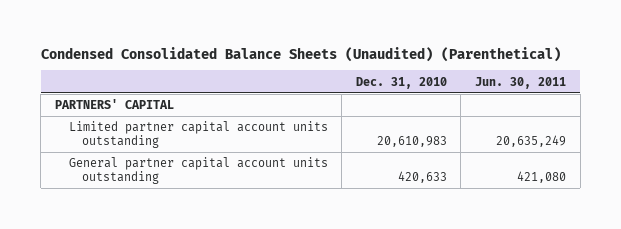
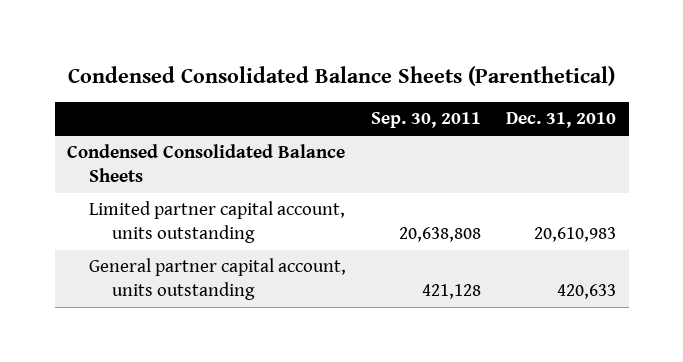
[40,46,561,62] Condensed Consolidated Balance Sheets (Unaudited) (Parenthetical) -> [67,66,615,87] Condensed Consolidated Balance Sheets (Parenthetical)
[475,76,567,89] Jun. 30, 2011 -> none
none -> [371,112,482,129] Sep. 30, 2011
[54,99,174,110] PARTNERS' CAPITAL -> none
none -> [67,144,346,183] Condensed Consolidated Balance Sheets
[68,121,328,149] Limited partner capital account units outstanding -> [89,201,346,244] Limited partner capital account, units outstanding
[68,157,328,185] General partner capital account units outstanding -> [89,258,347,301] General partner capital account, units outstanding

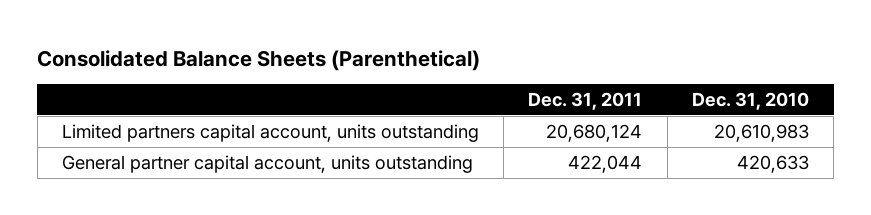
[67,66,615,87] Condensed Consolidated Balance Sheets (Parenthetical) -> [37,49,481,71] Consolidated Balance Sheets (Parenthetical)
[371,112,482,129] Sep. 30, 2011 -> none
none -> [528,91,643,110] Dec. 31, 2011
[67,144,346,183] Condensed Consolidated Balance Sheets -> none
[89,201,346,244] Limited partner capital account, units outstanding -> [61,123,479,142] Limited partners capital account, units outstanding

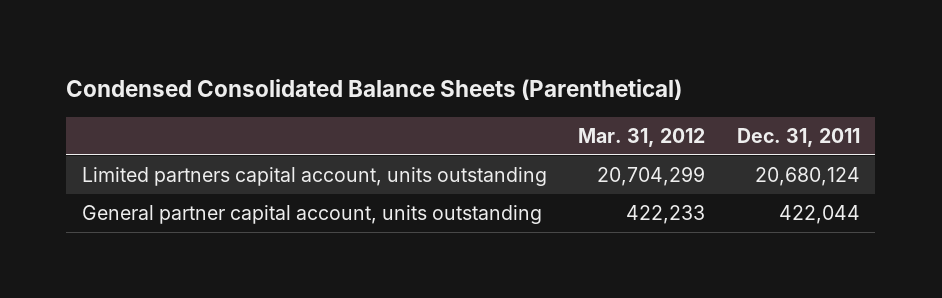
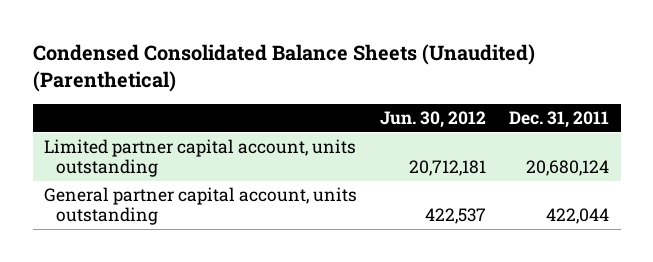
[66,78,683,100] Condensed Consolidated Balance Sheets (Parenthetical) -> [32,43,535,92] Condensed Consolidated Balance Sheets (Unaudited) (Parenthetical)
[578,127,706,147] Mar. 31, 2012 -> none
none -> [380,111,487,129] Jun. 30, 2012
[82,167,548,187] Limited partners capital account, units outstanding -> [44,139,357,178] Limited partner capital account, units outstanding

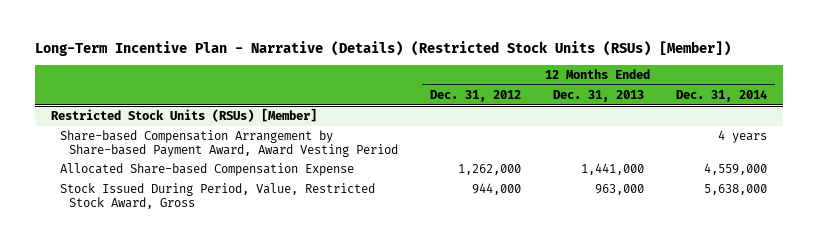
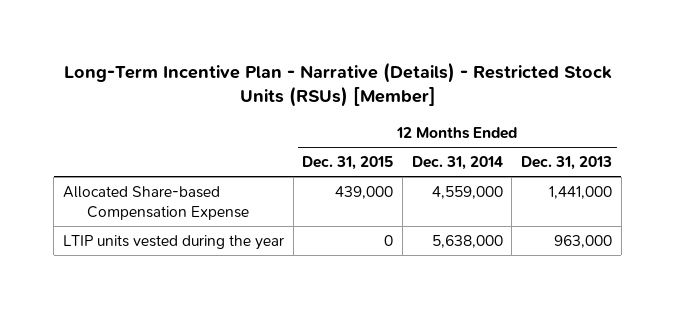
[35,41,732,57] Long-Term Incentive Plan - Narrative (Details) (Restricted Stock Units (RSUs) [Member]) -> [63,61,612,108] Long-Term Incentive Plan - Narrative (Details) - Restricted Stock Units (RSUs) [Member]
[429,89,521,102] Dec. 31, 2012 -> none
none -> [302,156,394,171] Dec. 31, 2015
[51,107,318,122] Restricted Stock Units (RSUs) [Member] -> none
[60,129,398,157] Share-based Compensation Arrangement by Share-based Payment Award, Award Vesting Period -> none
[60,182,376,209] Stock Issued During Period, Value, Restricted Stock Award, Gross -> [62,234,284,250] LTIP units vested during the year

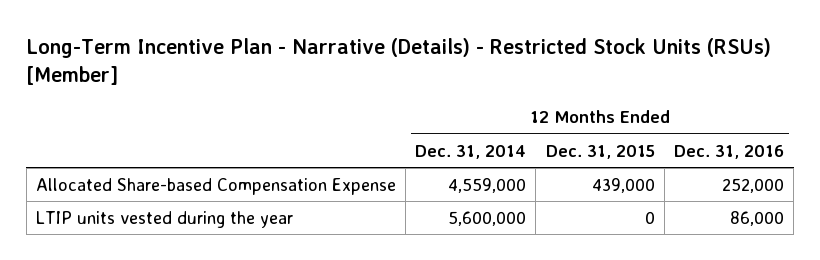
[521,156,613,171] Dec. 31, 2013 -> none
none -> [673,144,784,159] Dec. 31, 2016
[431,234,503,248] 5,638,000 -> [448,210,527,226] 5,600,000

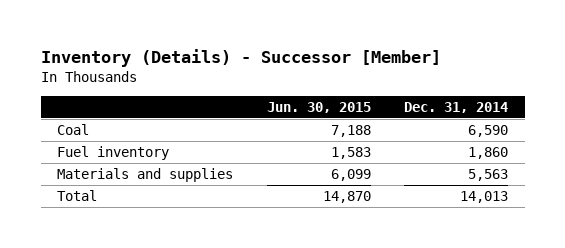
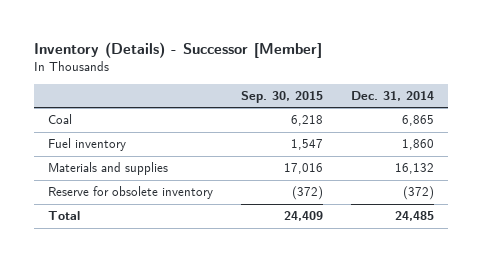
[266,102,371,114] Jun. 30, 2015 -> none
none -> [241,91,324,104] Sep. 30, 2015
[467,125,508,138] 6,590 -> [401,115,434,127] 6,865
[467,169,508,182] 5,563 -> [394,163,434,175] 16,132
none -> [48,186,214,200] Reserve for obsolete inventory
[459,191,508,204] 14,013 -> [394,211,434,222] 24,485

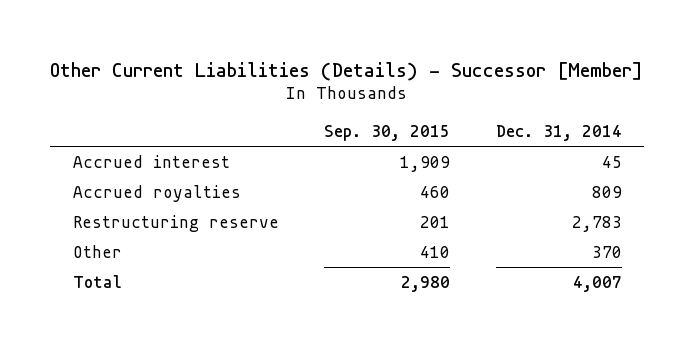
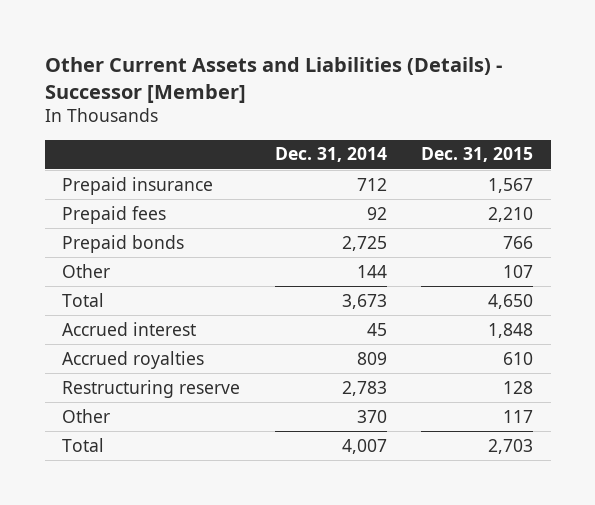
[50,61,644,81] Other Current Liabilities (Details) - Successor [Member] -> [44,56,502,103] Other Current Assets and Liabilities (Details) - Successor [Member]
[324,125,451,142] Sep. 30, 2015 -> none
none -> [421,147,534,163] Dec. 31, 2015
none -> [62,176,214,195] Prepaid insurance
none -> [62,205,167,224] Prepaid fees
none -> [62,234,185,253] Prepaid bonds
none -> [62,263,111,278] Other
none -> [62,292,105,307] Total

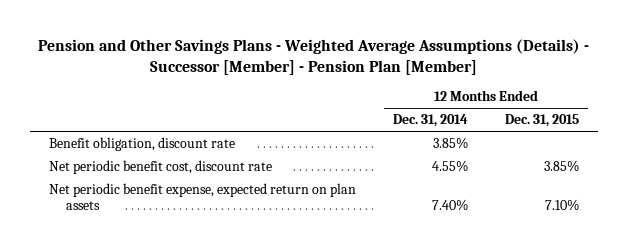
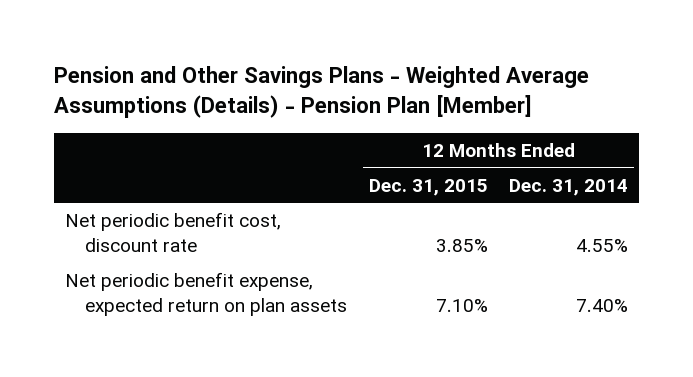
[37,39,589,75] Pension and Other Savings Plans - Weighted Average Assumptions (Details) - Successor [Member] - Pension Plan [Member] -> [53,66,589,119] Pension and Other Savings Plans - Weighted Average Assumptions (Details) - Pension Plan [Member]
[48,137,235,152] Benefit obligation, discount rate -> none

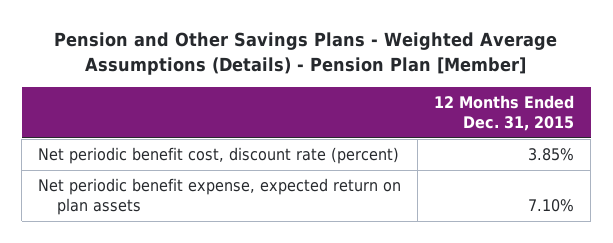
[509,178,629,196] Dec. 31, 2014 -> none
[64,212,281,252] Net periodic benefit cost, discount rate -> [38,147,400,165] Net periodic benefit cost, discount rate (percent)

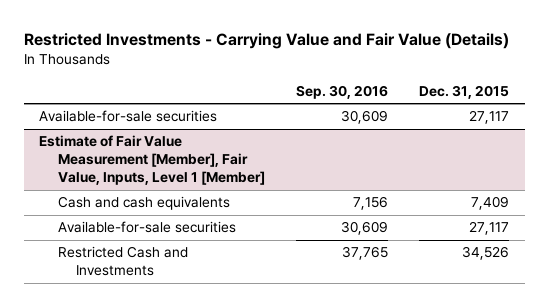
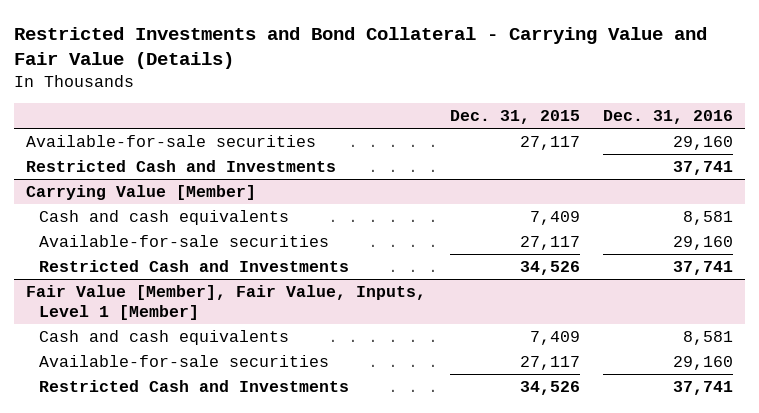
[23,33,509,50] Restricted Investments - Carrying Value and Fair Value (Details) -> [14,26,708,70] Restricted Investments and Bond Collateral - Carrying Value and Fair Value (Details)
[295,84,388,99] Sep. 30, 2016 -> none
none -> [602,110,733,125] Dec. 31, 2016
[39,135,265,186] Estimate of Fair Value Measurement [Member], Fair Value, Inputs, Level 1 [Member] -> none
none -> [26,159,337,172] Restricted Cash and Investments
none -> [26,184,257,200] Carrying Value [Member]
none -> [26,284,427,321] Fair Value [Member], Fair Value, Inputs, Level 1 [Member]
none -> [38,329,289,345] Cash and cash equivalents
none -> [38,354,329,367] Available-for-sale securities
none -> [38,379,349,392] Restricted Cash and Investments

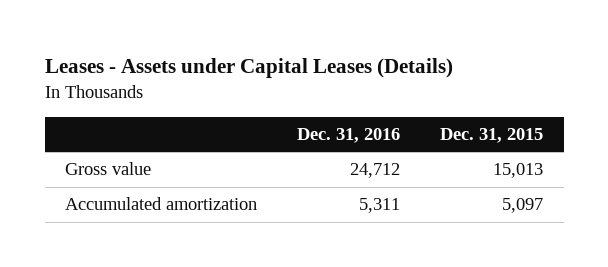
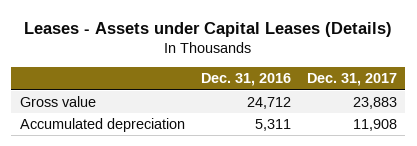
[440,127,544,143] Dec. 31, 2015 -> none
none -> [307,73,398,87] Dec. 31, 2017
[64,197,257,211] Accumulated amortization -> [19,118,185,133] Accumulated depreciation

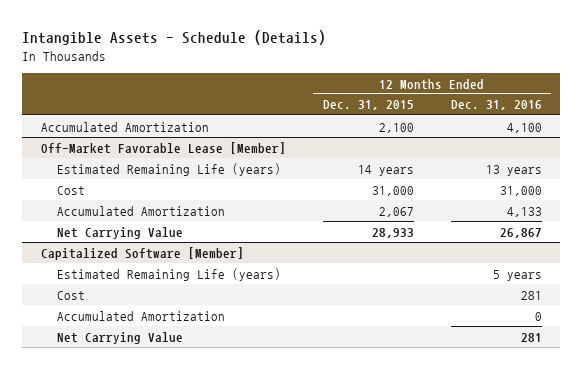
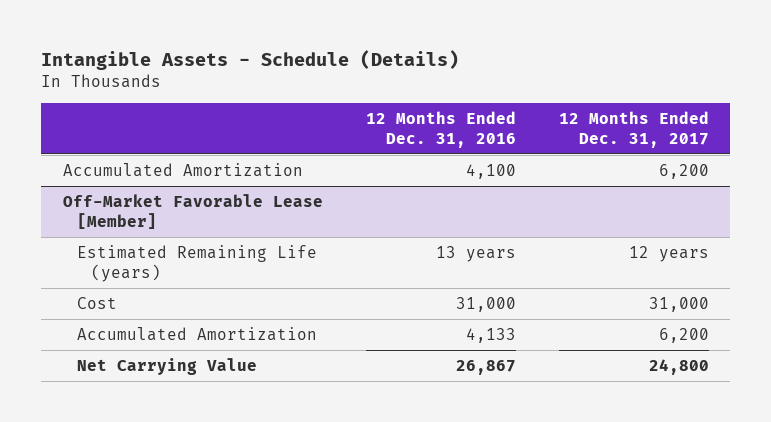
[322,100,414,111] Dec. 31, 2015 -> none
none -> [558,110,709,148] 12 Months Ended Dec. 31, 2017
[40,246,244,260] Capitalized Software [Member] -> none
[56,267,281,281] Estimated Remaining Life (years) -> none
[56,290,85,300] Cost -> none
[56,310,225,321] Accumulated Amortization -> none
[56,331,183,344] Net Carrying Value -> none

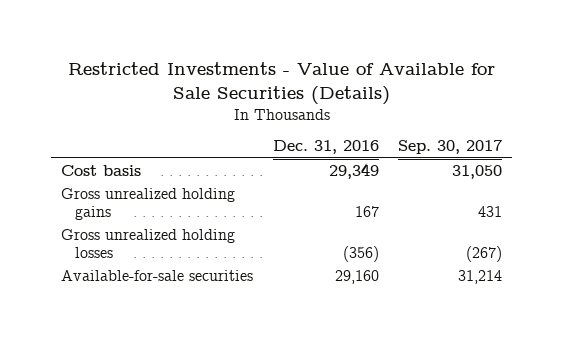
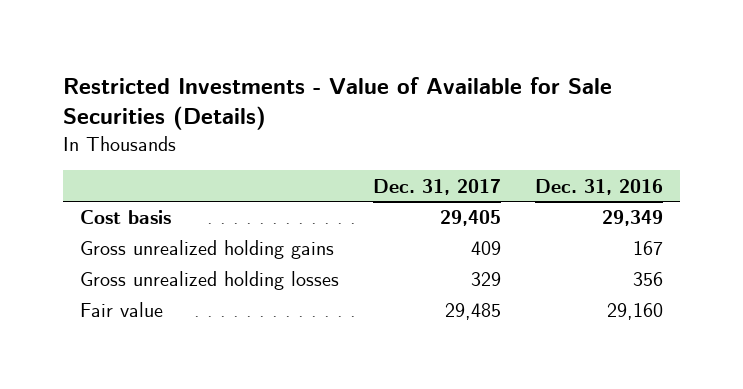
[398,140,503,155] Sep. 30, 2017 -> none
none -> [372,178,501,195] Dec. 31, 2017
[342,246,379,263] (356) -> [632,272,663,287] 356
[60,269,253,281] Available-for-sale securities -> [80,302,164,318] Fair value

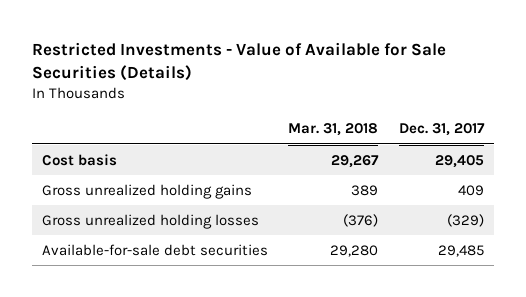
[534,178,663,195] Dec. 31, 2016 -> none
none -> [288,123,379,137] Mar. 31, 2018
[470,272,501,287] 329 -> [446,213,484,227] (329)
[80,302,164,318] Fair value -> [41,243,268,256] Available-for-sale debt securities

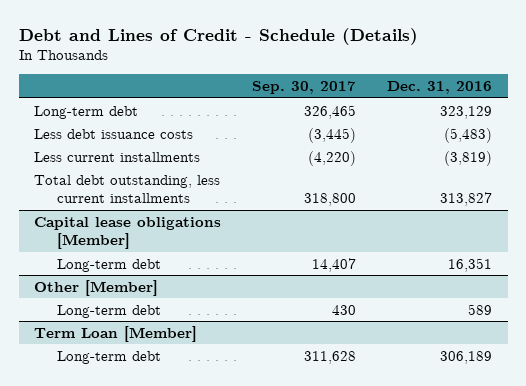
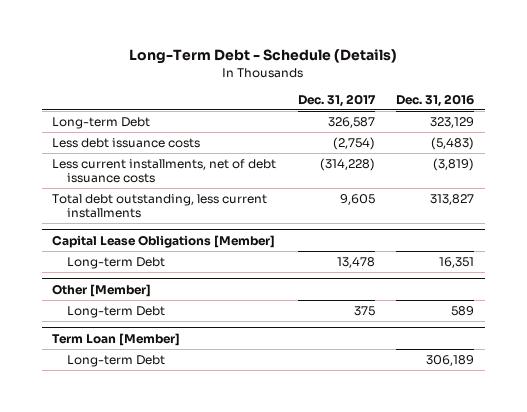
[18,27,418,45] Debt and Lines of Credit - Schedule (Details) -> [129,49,398,65] Long-Term Debt - Schedule (Details)
[252,81,357,95] Sep. 30, 2017 -> none
none -> [297,93,376,107] Dec. 31, 2017
[34,105,139,119] Long-term debt -> [52,117,151,130] Long-term Debt
[34,151,201,162] Less current installments -> [52,159,277,184] Less current installments, net of debt issuance costs
[34,216,222,249] Capital lease obligations [Member] -> [52,235,276,249] Capital Lease Obligations [Member]
[56,258,161,272] Long-term debt -> [66,257,165,270] Long-term Debt
[56,304,161,318] Long-term debt -> [66,306,165,319] Long-term Debt
[56,350,161,364] Long-term debt -> [66,355,165,368] Long-term Debt

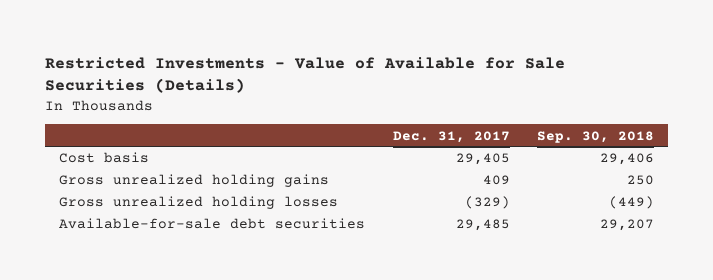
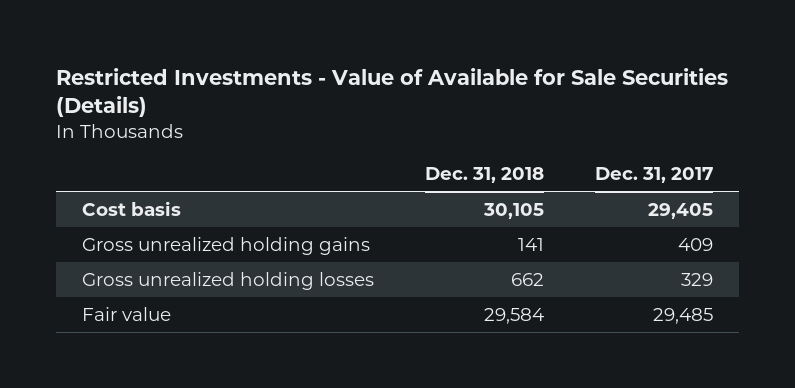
[537,130,655,143] Sep. 30, 2018 -> none
none -> [425,167,545,184] Dec. 31, 2018
[464,196,510,210] (329) -> [681,272,714,286] 329
[59,218,366,230] Available-for-sale debt securities -> [81,306,171,321] Fair value

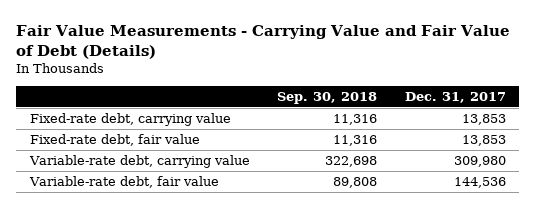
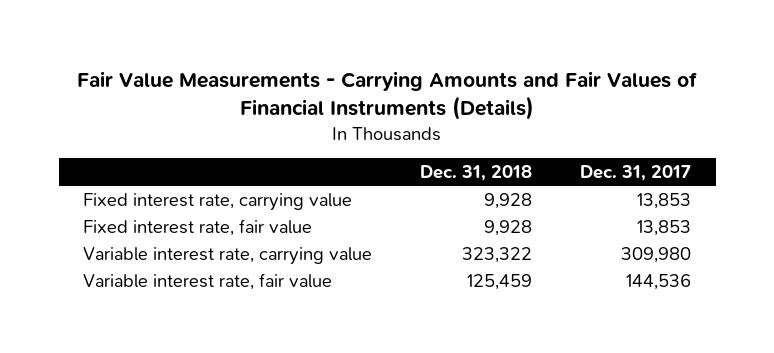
[16,25,511,59] Fair Value Measurements - Carrying Value and Fair Value of Debt (Details) -> [77,71,699,121] Fair Value Measurements - Carrying Amounts and Fair Values of Financial Instruments (Details)
[277,91,378,104] Sep. 30, 2018 -> none
none -> [420,165,533,182] Dec. 31, 2018
[30,113,232,127] Fixed-rate debt, carrying value -> [82,192,352,211] Fixed interest rate, carrying value
[30,134,201,147] Fixed-rate debt, fair value -> [82,218,312,236] Fixed interest rate, fair value
[29,155,251,169] Variable-rate debt, carrying value -> [82,246,372,265] Variable interest rate, carrying value
[29,176,220,189] Variable-rate debt, fair value -> [82,272,332,290] Variable interest rate, fair value

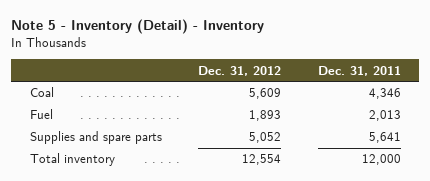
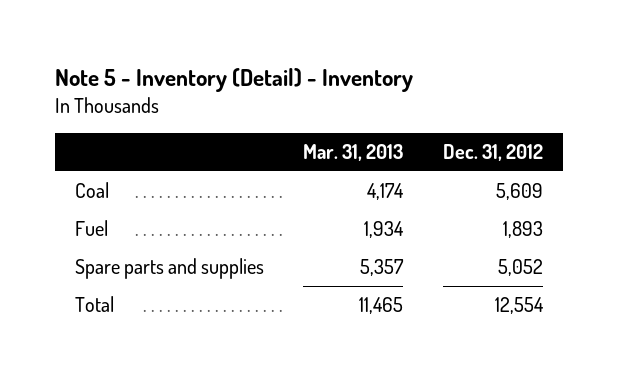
[317,65,401,76] Dec. 31, 2011 -> none
none -> [303,144,404,162] Mar. 31, 2013
[29,131,162,145] Supplies and spare parts -> [74,258,264,280] Spare parts and supplies
[29,153,115,167] Total inventory -> [74,296,114,313] Total

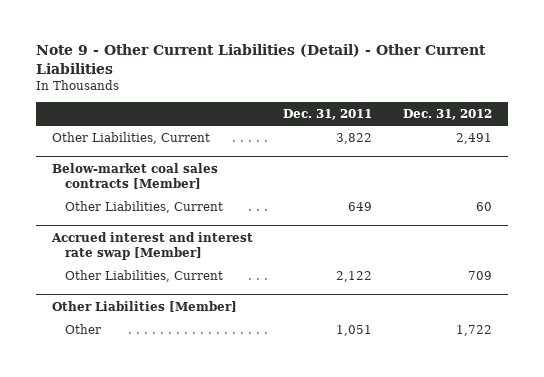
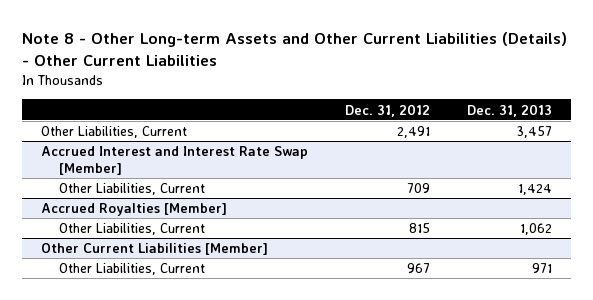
[36,44,487,74] Note 9 - Other Current Liabilities (Detail) - Other Current Liabilities -> [21,31,567,66] Note 8 - Other Long-term Assets and Other Current Liabilities (Details) - Other Current Liabilities
[283,109,373,121] Dec. 31, 2011 -> none
none -> [467,103,553,117] Dec. 31, 2013
[51,162,218,190] Below-market coal sales contracts [Member] -> none
[64,200,223,213] Other Liabilities, Current -> none
[50,231,253,261] Accrued interest and interest rate swap [Member] -> [40,146,308,175] Accrued Interest and Interest Rate Swap [Member]
[64,323,101,334] Other -> none
none -> [40,203,227,217] Accrued Royalties [Member]
none -> [59,223,206,236] Other Liabilities, Current
[51,300,237,312] Other Liabilities [Member] -> [40,243,268,256] Other Current Liabilities [Member]
none -> [59,263,206,276] Other Liabilities, Current

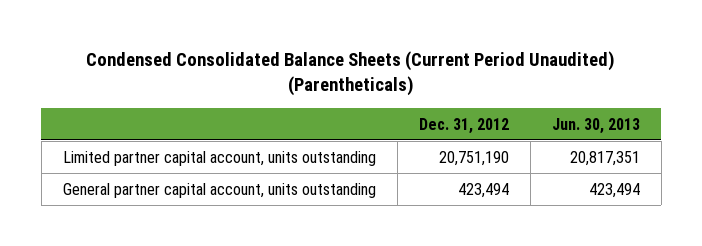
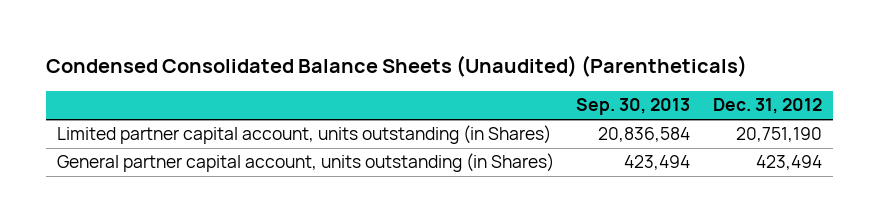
[86,51,616,97] Condensed Consolidated Balance Sheets (Current Period Unaudited) (Parentheticals) -> [46,55,748,78] Condensed Consolidated Balance Sheets (Unaudited) (Parentheticals)
[551,117,640,134] Jun. 30, 2013 -> none
none -> [576,98,691,116] Sep. 30, 2013
[62,150,376,166] Limited partner capital account, units outstanding -> [57,125,552,145] Limited partner capital account, units outstanding (in Shares)
[62,182,376,198] General partner capital account, units outstanding -> [57,153,555,173] General partner capital account, units outstanding (in Shares)

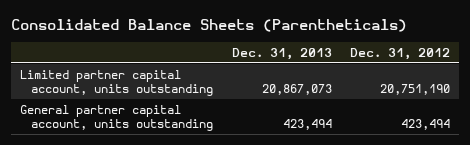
[46,55,748,78] Condensed Consolidated Balance Sheets (Unaudited) (Parentheticals) -> [11,18,408,32] Consolidated Balance Sheets (Parentheticals)
[576,98,691,116] Sep. 30, 2013 -> none
none -> [231,47,332,60] Dec. 31, 2013
[57,125,552,145] Limited partner capital account, units outstanding (in Shares) -> [20,69,214,97] Limited partner capital account, units outstanding
[57,153,555,173] General partner capital account, units outstanding (in Shares) -> [20,104,214,132] General partner capital account, units outstanding

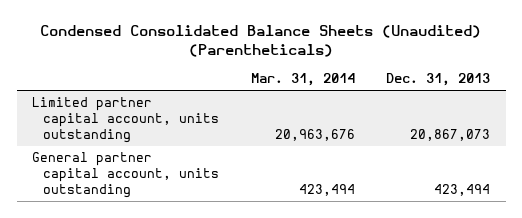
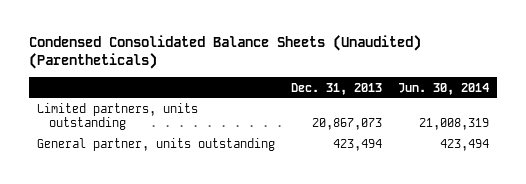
[250,73,355,87] Mar. 31, 2014 -> none
none -> [398,82,490,95] Jun. 30, 2014
[32,97,220,144] Limited partner capital account, units outstanding -> [36,103,198,131] Limited partners, units outstanding
[32,152,220,199] General partner capital account, units outstanding -> [36,138,275,152] General partner, units outstanding

